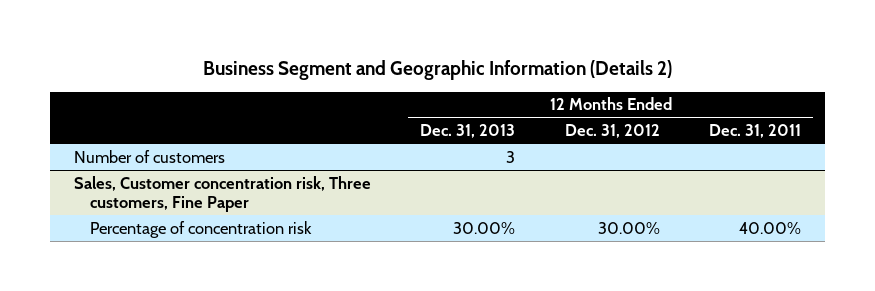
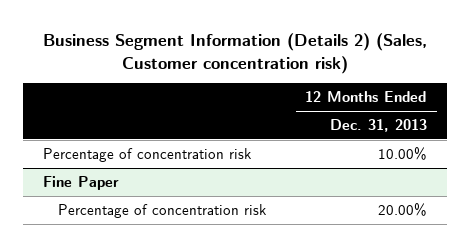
[202,60,672,81] Business Segment and Geographic Information (Details 2) -> [42,33,427,74] Business Segment Information (Details 2) (Sales, Customer concentration risk)
[564,124,660,139] Dec. 31, 2012 -> none
[708,124,801,139] Dec. 31, 2011 -> none
[74,149,226,163] Number of customers -> none
[74,175,372,212] Sales, Customer concentration risk, Three customers, Fine Paper -> none
[453,221,516,234] 30.00% -> [377,146,427,160] 10.00%
none -> [43,175,120,190] Fine Paper
none -> [58,203,268,218] Percentage of concentration risk

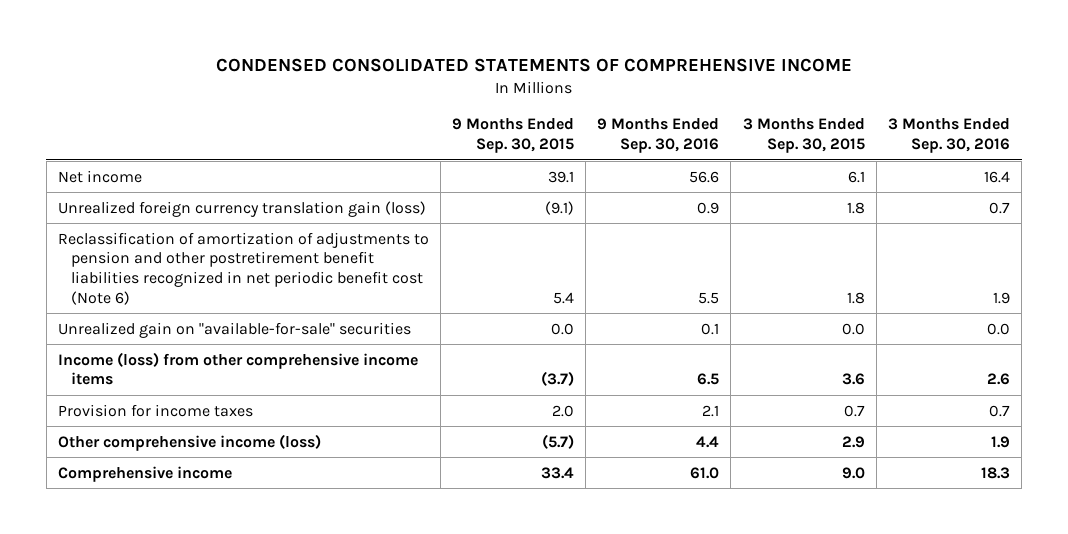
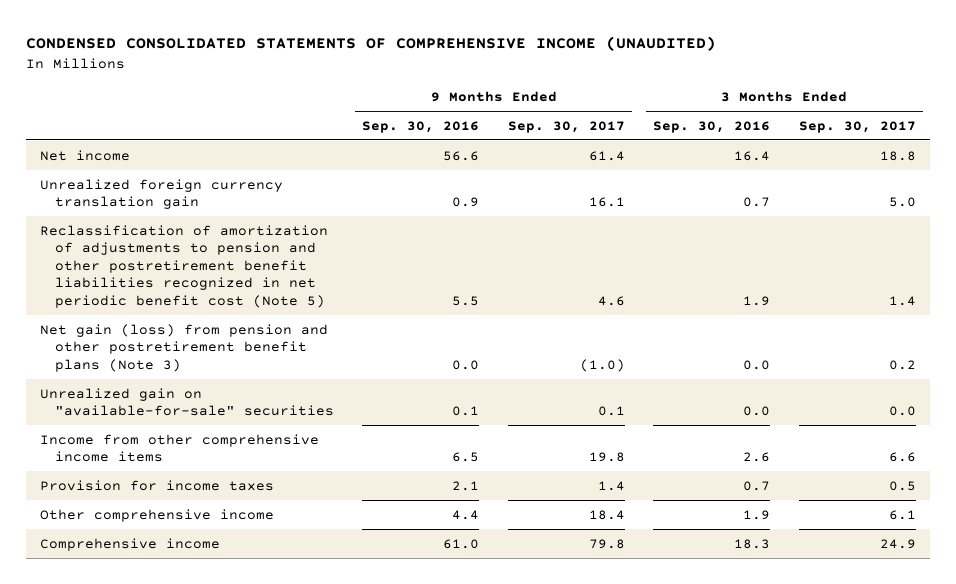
[215,58,852,73] CONDENSED CONSOLIDATED STATEMENTS OF COMPREHENSIVE INCOME -> [25,36,716,52] CONDENSED CONSOLIDATED STATEMENTS OF COMPREHENSIVE INCOME (UNAUDITED)
[452,118,575,154] 9 Months Ended Sep. 30, 2015 -> none
[742,118,865,154] 3 Months Ended Sep. 30, 2015 -> none
none -> [507,120,625,133] Sep. 30, 2017
none -> [798,120,916,133] Sep. 30, 2017
[57,200,426,217] Unrealized foreign currency translation gain (loss) -> [40,178,284,210] Unrealized foreign currency translation gain
[57,231,429,305] Reclassification of amortization of adjustments to pension and other postretirement benefit liabilities recognized in net periodic benefit cost (Note 6) -> [40,224,329,309] Reclassification of amortization of adjustments to pension and other postretirement benefit liabilities recognized in net periodic benefit cost (Note 5)
none -> [40,323,329,372] Net gain (loss) from pension and other postretirement benefit plans (Note 3)
[57,351,418,386] Income (loss) from other comprehensive income items -> [40,433,320,463] Income from other comprehensive income items
[57,433,321,451] Other comprehensive income (loss) -> [40,508,275,522] Other comprehensive income

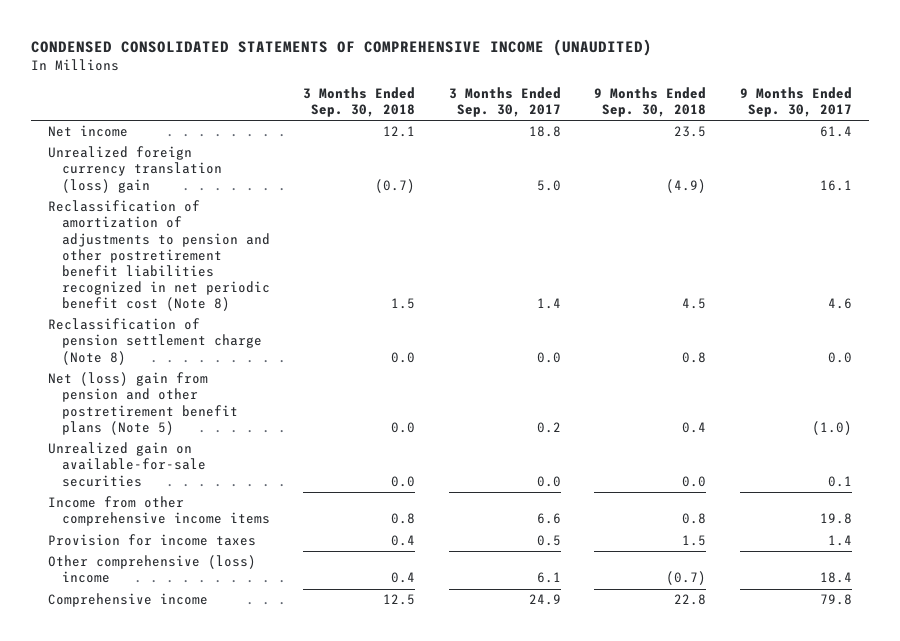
[362,120,480,133] Sep. 30, 2016 -> none
[653,120,771,133] Sep. 30, 2016 -> none
none -> [303,87,416,118] 3 Months Ended Sep. 30, 2018
none -> [594,87,707,118] 9 Months Ended Sep. 30, 2018
[40,178,284,210] Unrealized foreign currency translation gain -> [48,146,222,193] Unrealized foreign currency translation (loss) gain
[40,224,329,309] Reclassification of amortization of adjustments to pension and other postretirement benefit liabilities recognized in net periodic benefit cost (Note 5) -> [48,200,270,311] Reclassification of amortization of adjustments to pension and other postretirement benefit liabilities recognized in net periodic benefit cost (Note 8)
none -> [48,318,262,365] Reclassification of pension settlement charge (Note 8)
[40,323,329,372] Net gain (loss) from pension and other postretirement benefit plans (Note 3) -> [48,372,238,435] Net (loss) gain from pension and other postretirement benefit plans (Note 5)
[40,387,334,417] Unrealized gain on "available-for-sale" securities -> [48,442,206,487] Unrealized gain on available-for-sale securities
[40,508,275,522] Other comprehensive income -> [48,555,257,584] Other comprehensive (loss) income

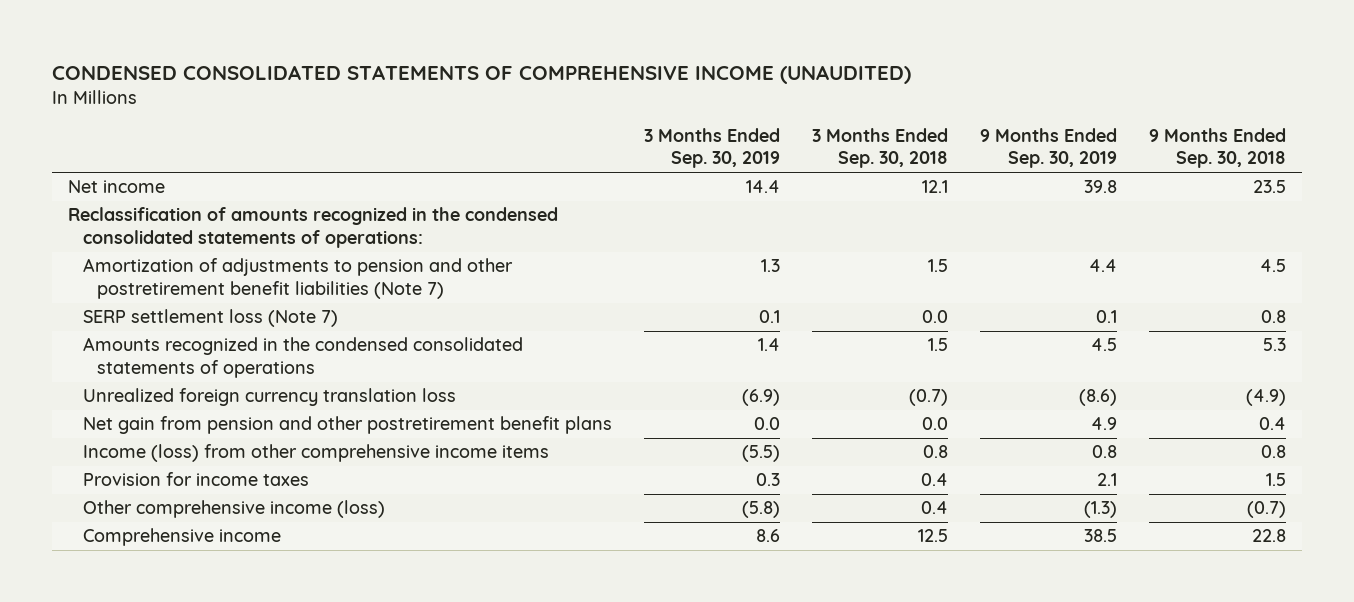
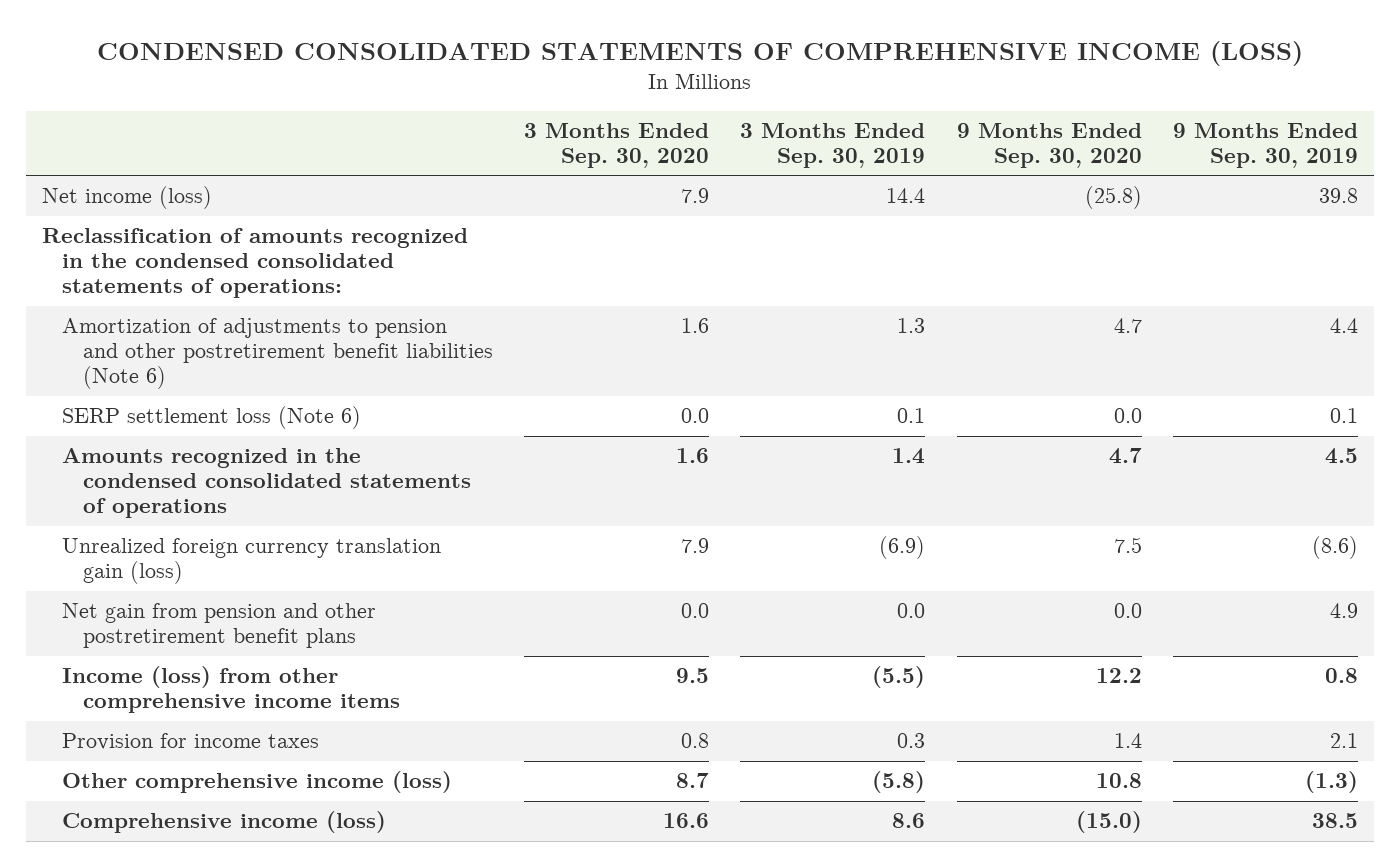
[51,64,911,84] CONDENSED CONSOLIDATED STATEMENTS OF COMPREHENSIVE INCOME (UNAUDITED) -> [96,40,1303,66] CONDENSED CONSOLIDATED STATEMENTS OF COMPREHENSIVE INCOME (LOSS)
[811,127,948,169] 3 Months Ended Sep. 30, 2018 -> none
[1148,127,1286,169] 9 Months Ended Sep. 30, 2018 -> none
none -> [524,122,710,168] 3 Months Ended Sep. 30, 2020
none -> [956,122,1142,168] 9 Months Ended Sep. 30, 2020
[68,180,166,194] Net income -> [41,186,212,210] Net income (loss)
[82,258,513,300] Amortization of adjustments to pension and other postretirement benefit liabilities (Note 7) -> [62,318,493,390] Amortization of adjustments to pension and other postretirement benefit liabilities (Note 6)
[82,309,338,328] SERP settlement loss (Note 7) -> [62,406,362,430] SERP settlement loss (Note 6)
[82,388,456,407] Unrealized foreign currency translation loss -> [62,538,442,585] Unrealized foreign currency translation gain (loss)
[82,528,281,547] Comprehensive income -> [62,811,387,834] Comprehensive income (loss)

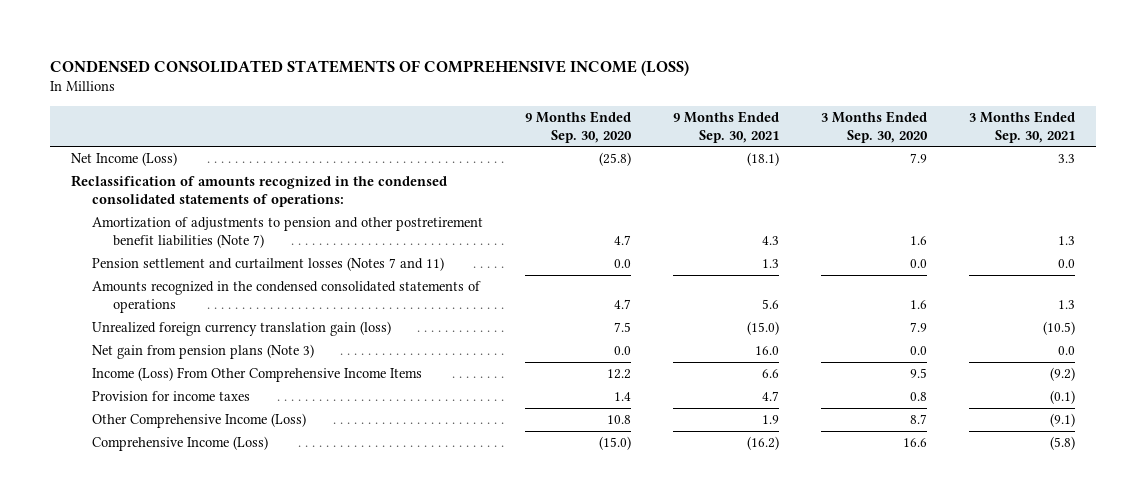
[740,122,926,168] 3 Months Ended Sep. 30, 2019 -> none
[1172,122,1358,168] 9 Months Ended Sep. 30, 2019 -> none
none -> [672,110,779,143] 9 Months Ended Sep. 30, 2021
none -> [968,110,1075,143] 3 Months Ended Sep. 30, 2021
[41,186,212,210] Net income (loss) -> [70,152,177,167] Net Income (Loss)
[62,318,493,390] Amortization of adjustments to pension and other postretirement benefit liabilities (Note 6) -> [92,217,484,249] Amortization of adjustments to pension and other postretirement benefit liabilities (Note 7)
[62,406,362,430] SERP settlement loss (Note 6) -> [92,257,445,272] Pension settlement and curtailment losses (Notes 7 and 11)
[62,603,377,649] Net gain from pension and other postretirement benefit plans -> [92,344,315,360] Net gain from pension plans (Note 3)
[62,666,400,714] Income (loss) from other comprehensive income items -> [92,367,423,383] Income (Loss) From Other Comprehensive Income Items
[62,771,453,794] Other comprehensive income (loss) -> [92,413,307,429] Other Comprehensive Income (Loss)
[62,811,387,834] Comprehensive income (loss) -> [92,436,269,452] Comprehensive Income (Loss)

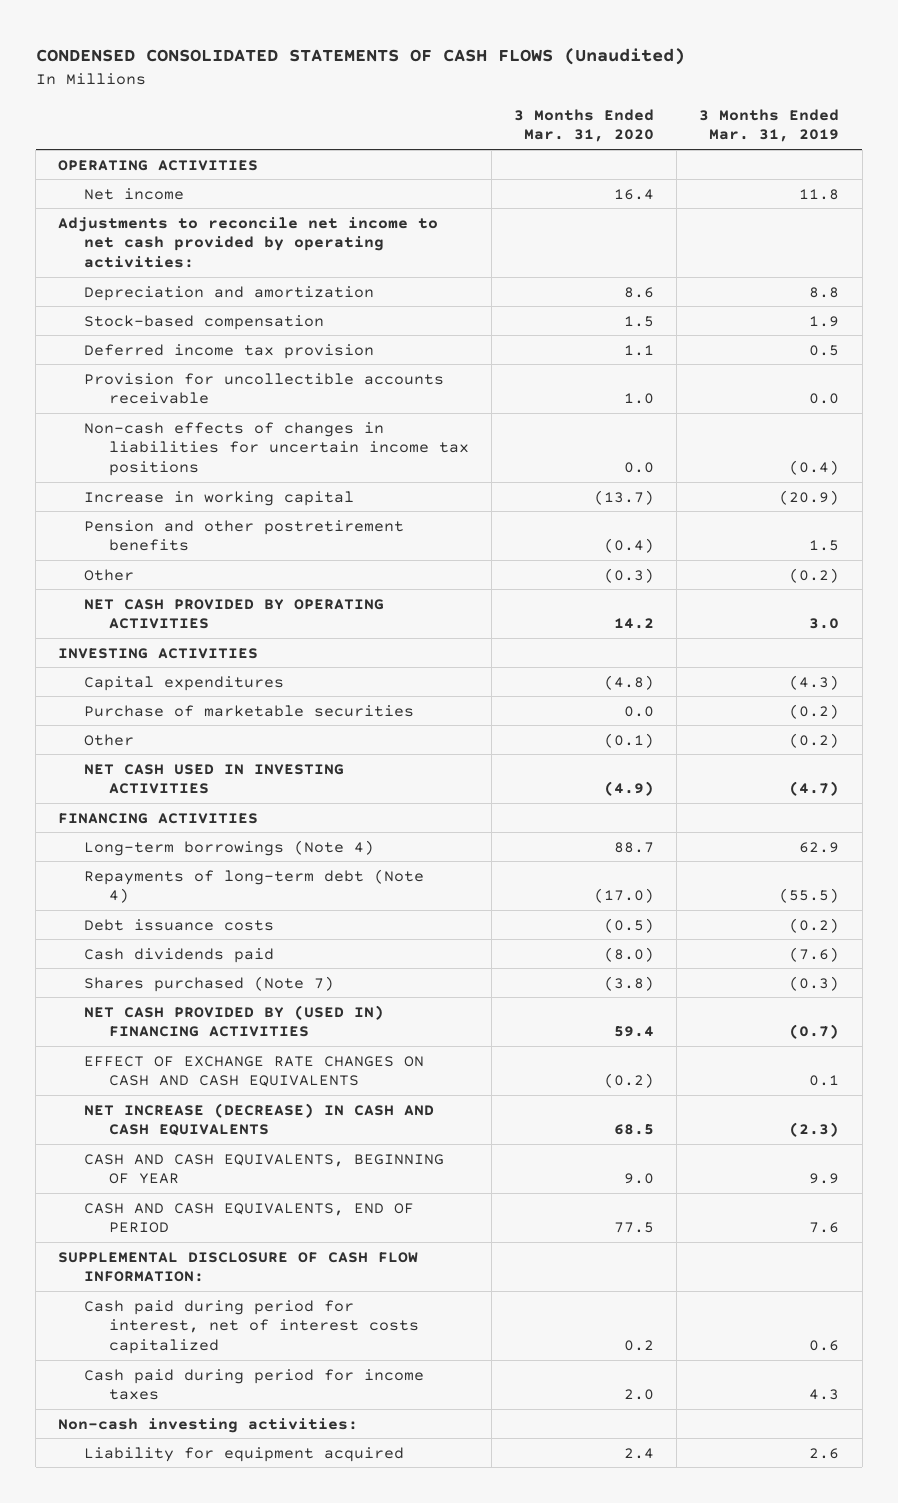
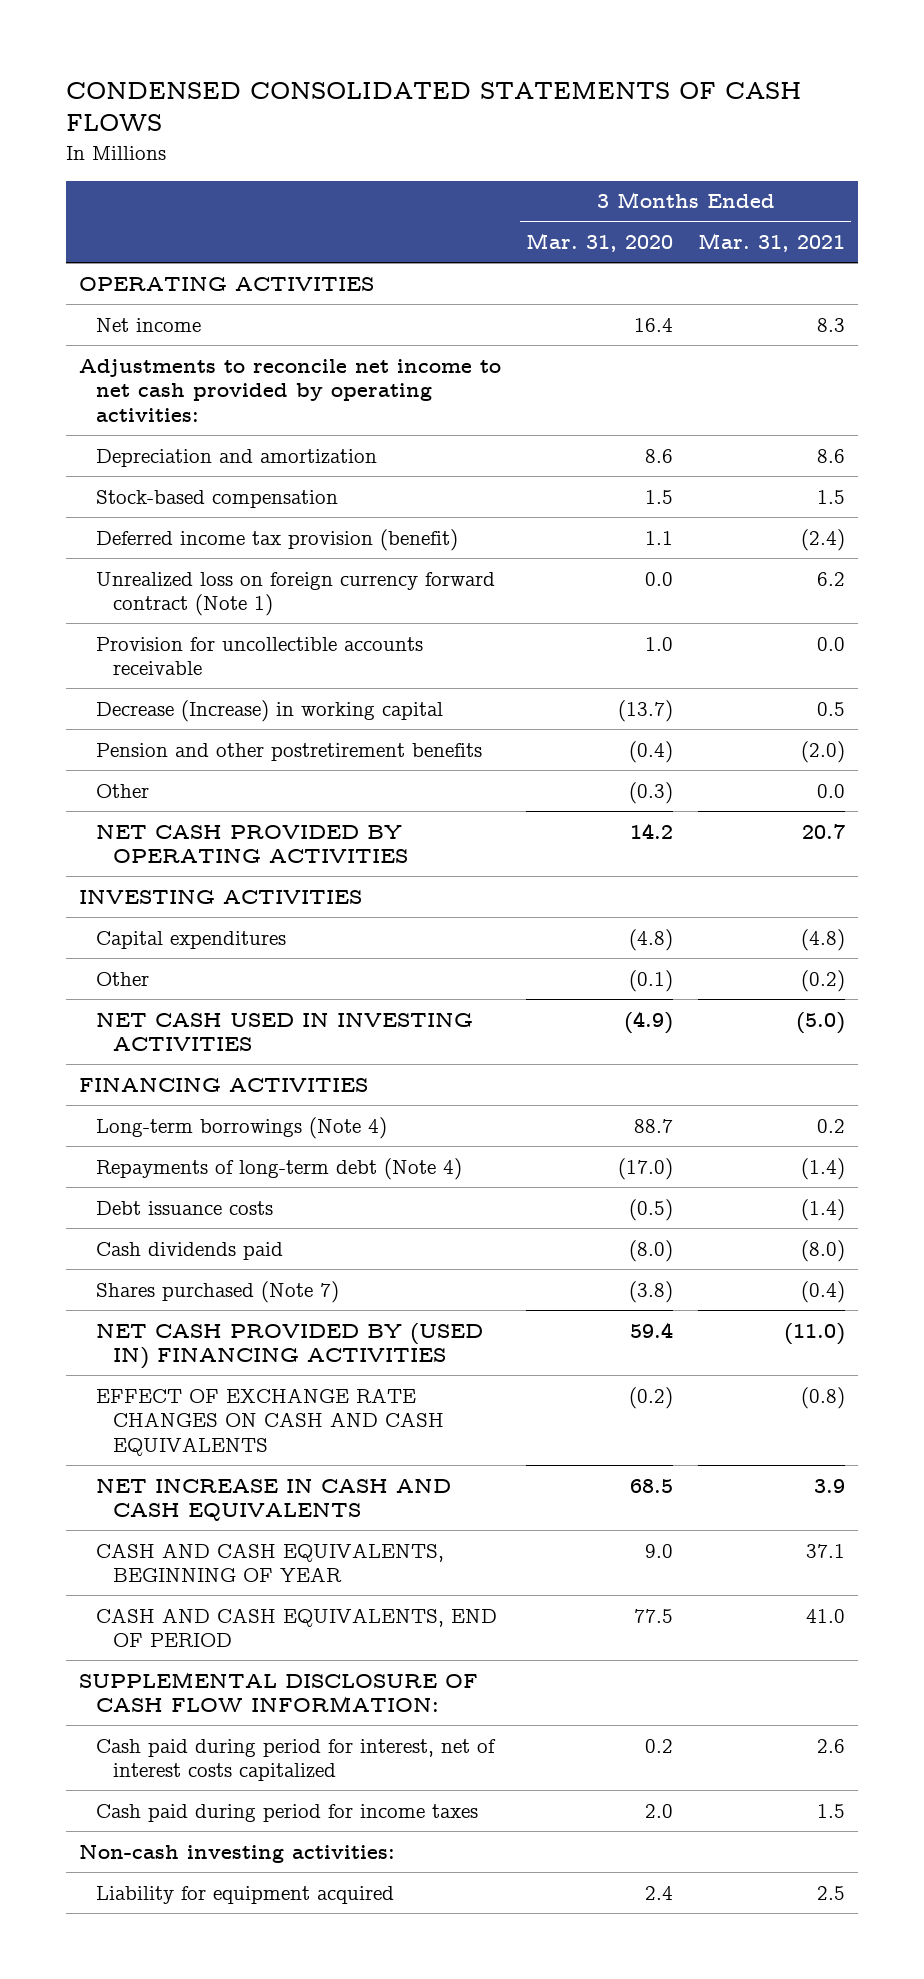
[35,48,685,66] CONDENSED CONSOLIDATED STATEMENTS OF CASH FLOWS (Unaudited) -> [66,80,802,132] CONDENSED CONSOLIDATED STATEMENTS OF CASH FLOWS
[699,108,840,143] 3 Months Ended Mar. 31, 2019 -> none
none -> [698,232,846,252] Mar. 31, 2021
[83,343,374,359] Deferred income tax provision -> [96,528,459,551] Deferred income tax provision (benefit)
none -> [96,571,496,617] Unrealized loss on foreign currency forward contract (Note 1)
[83,421,470,476] Non-cash effects of changes in liabilities for uncertain income tax positions -> none
[83,490,354,506] Increase in working capital -> [96,699,444,722] Decrease (Increase) in working capital
[83,704,414,717] Purchase of marketable securities -> none
[83,1102,434,1137] NET INCREASE (DECREASE) IN CASH AND CASH EQUIVALENTS -> [96,1477,452,1522] NET INCREASE IN CASH AND CASH EQUIVALENTS

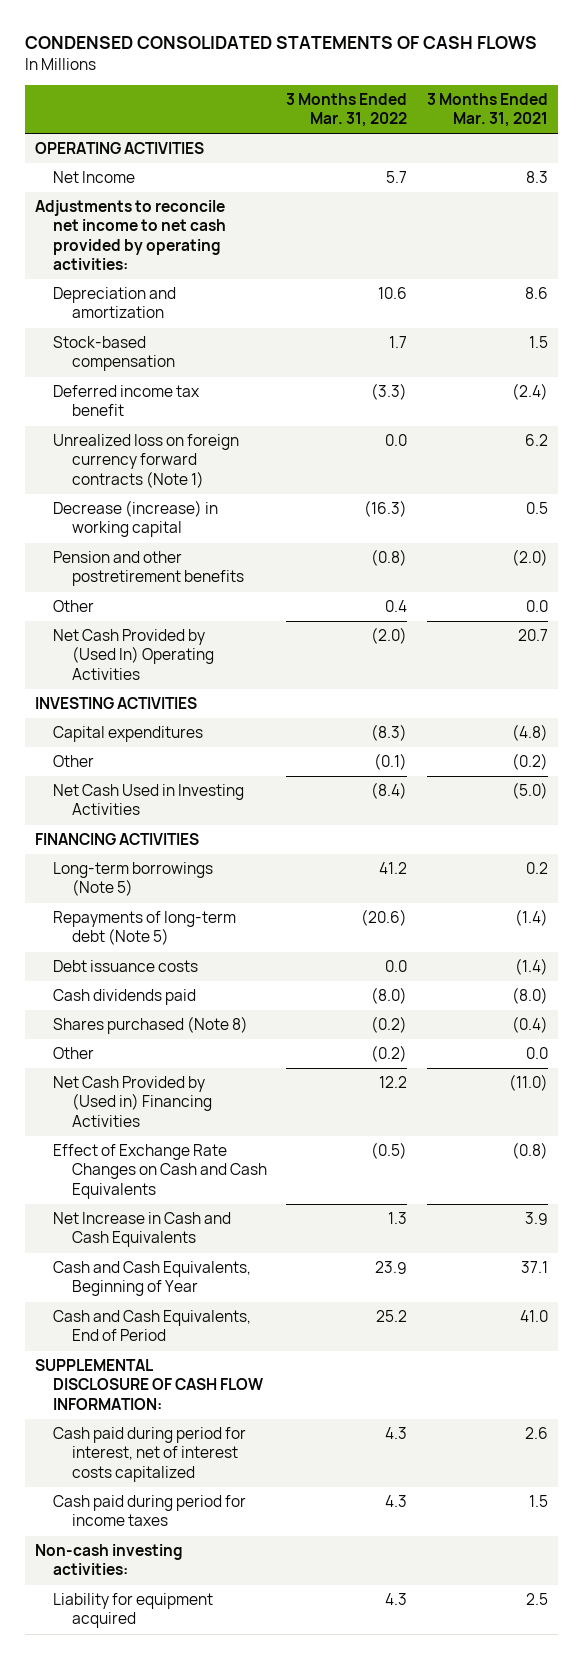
[526,232,674,252] Mar. 31, 2020 -> none
none -> [286,93,408,128] 3 Months Ended Mar. 31, 2022
[96,317,202,332] Net income -> [53,171,136,184] Net Income
[96,636,424,676] Provision for uncollectible accounts receivable -> none
[96,528,459,551] Deferred income tax provision (benefit) -> [53,385,201,417] Deferred income tax benefit
[96,571,496,617] Unrealized loss on foreign currency forward contract (Note 1) -> [53,434,240,488] Unrealized loss on foreign currency forward contracts (Note 1)
[96,699,444,722] Decrease (Increase) in working capital -> [53,500,219,538] Decrease (increase) in working capital
[96,823,409,864] NET CASH PROVIDED BY OPERATING ACTIVITIES -> [53,629,214,680] Net Cash Provided by (Used In) Operating Activities
[96,1011,474,1052] NET CASH USED IN INVESTING ACTIVITIES -> [53,784,245,816] Net Cash Used in Investing Activities
[96,1116,388,1139] Long-term borrowings (Note 4) -> [53,862,214,897] Long-term borrowings (Note 5)
[96,1157,463,1180] Repayments of long-term debt (Note 4) -> [53,911,237,946] Repayments of long-term debt (Note 5)
[96,1280,340,1303] Shares purchased (Note 7) -> [53,1016,249,1035] Shares purchased (Note 8)
none -> [53,1047,95,1060] Other
[96,1322,484,1370] NET CASH PROVIDED BY (USED IN) FINANCING ACTIVITIES -> [53,1076,212,1127] Net Cash Provided by (Used in) Financing Activities
[96,1387,445,1456] EFFECT OF EXCHANGE RATE CHANGES ON CASH AND CASH EQUIVALENTS -> [53,1144,267,1199] Effect of Exchange Rate Changes on Cash and Cash Equivalents
[96,1477,452,1522] NET INCREASE IN CASH AND CASH EQUIVALENTS -> [53,1212,232,1248] Net Increase in Cash and Cash Equivalents
[96,1542,445,1583] CASH AND CASH EQUIVALENTS, BEGINNING OF YEAR -> [53,1261,252,1297] Cash and Cash Equivalents, Beginning of Year
[96,1607,498,1648] CASH AND CASH EQUIVALENTS, END OF PERIOD -> [53,1310,252,1342] Cash and Cash Equivalents, End of Period

